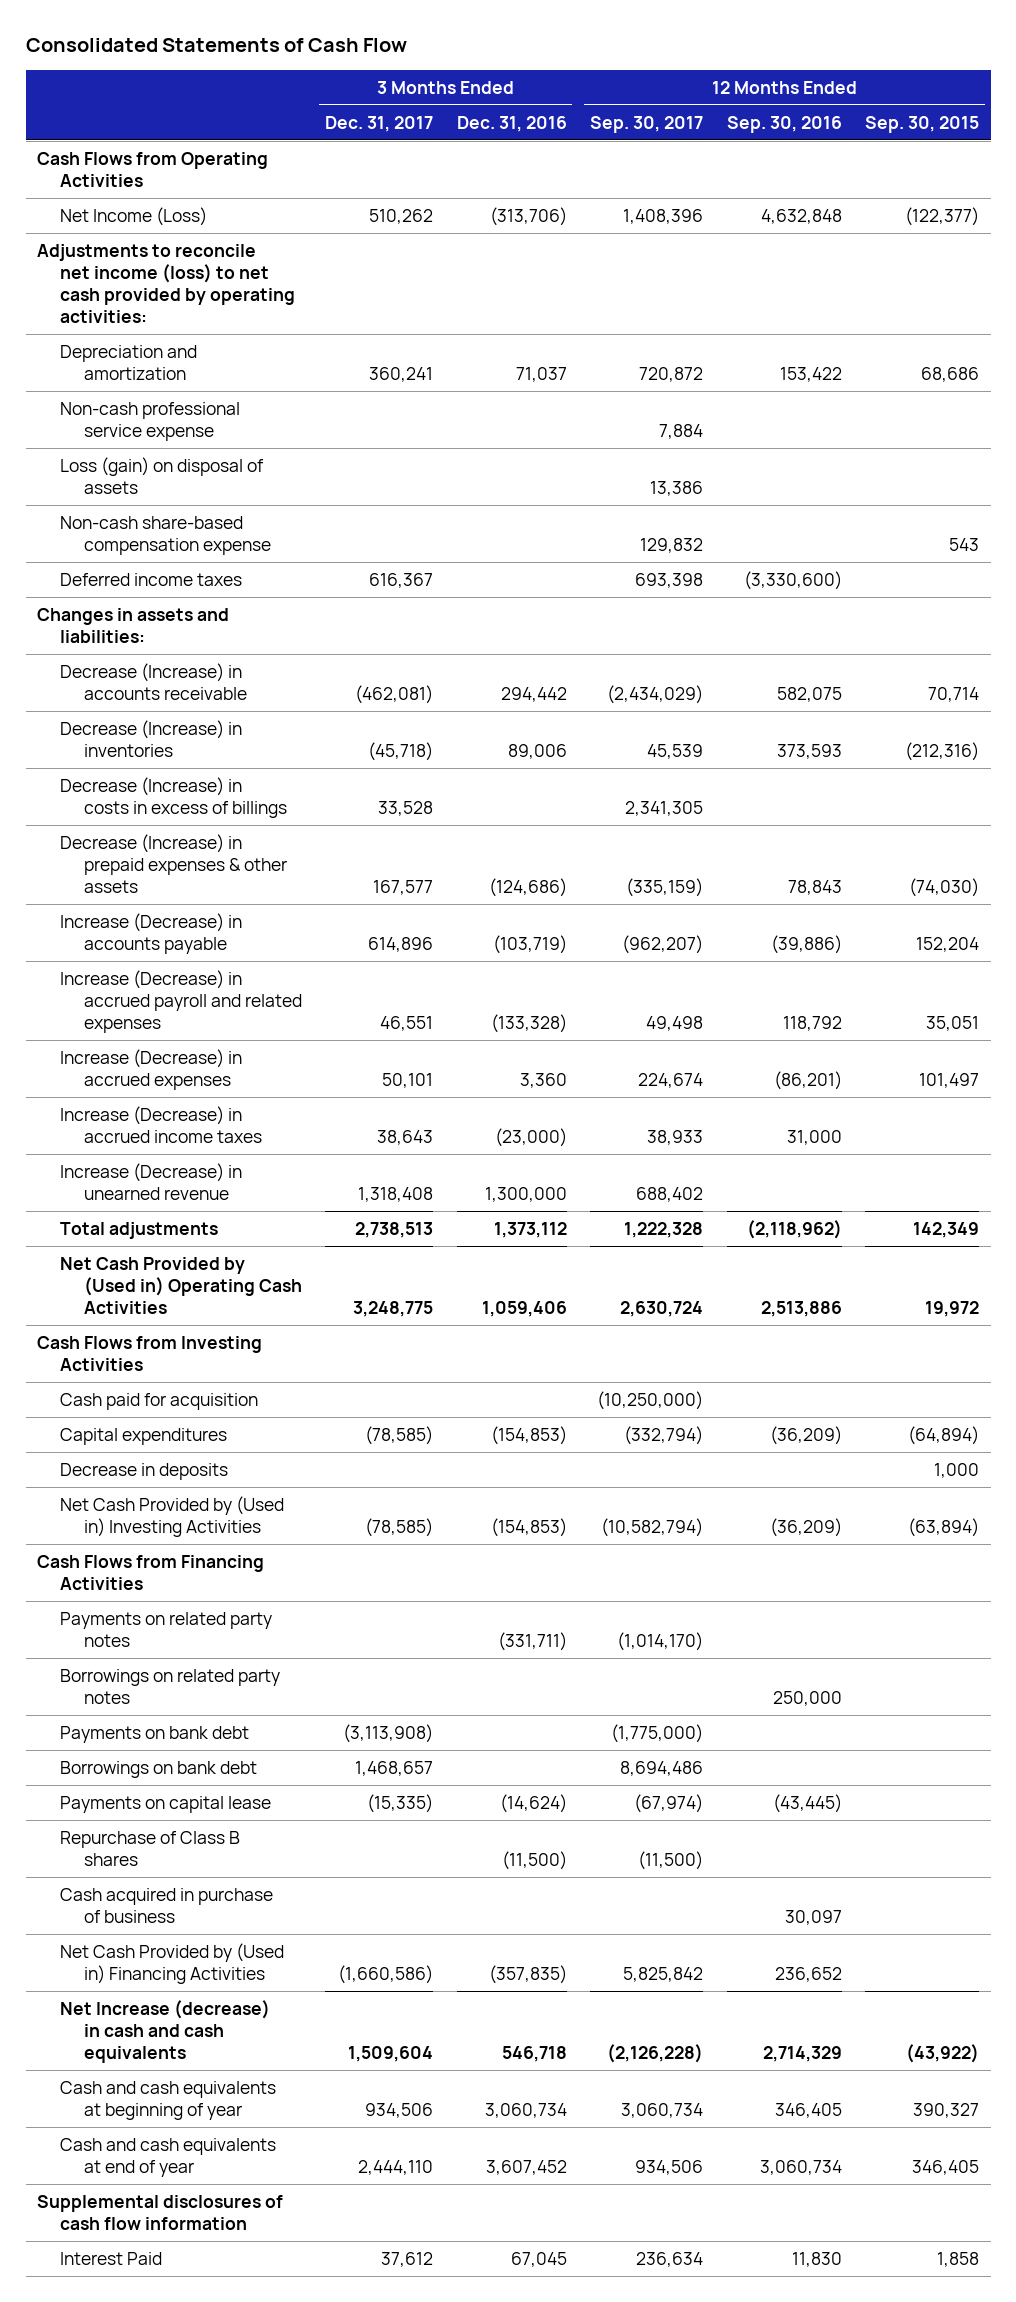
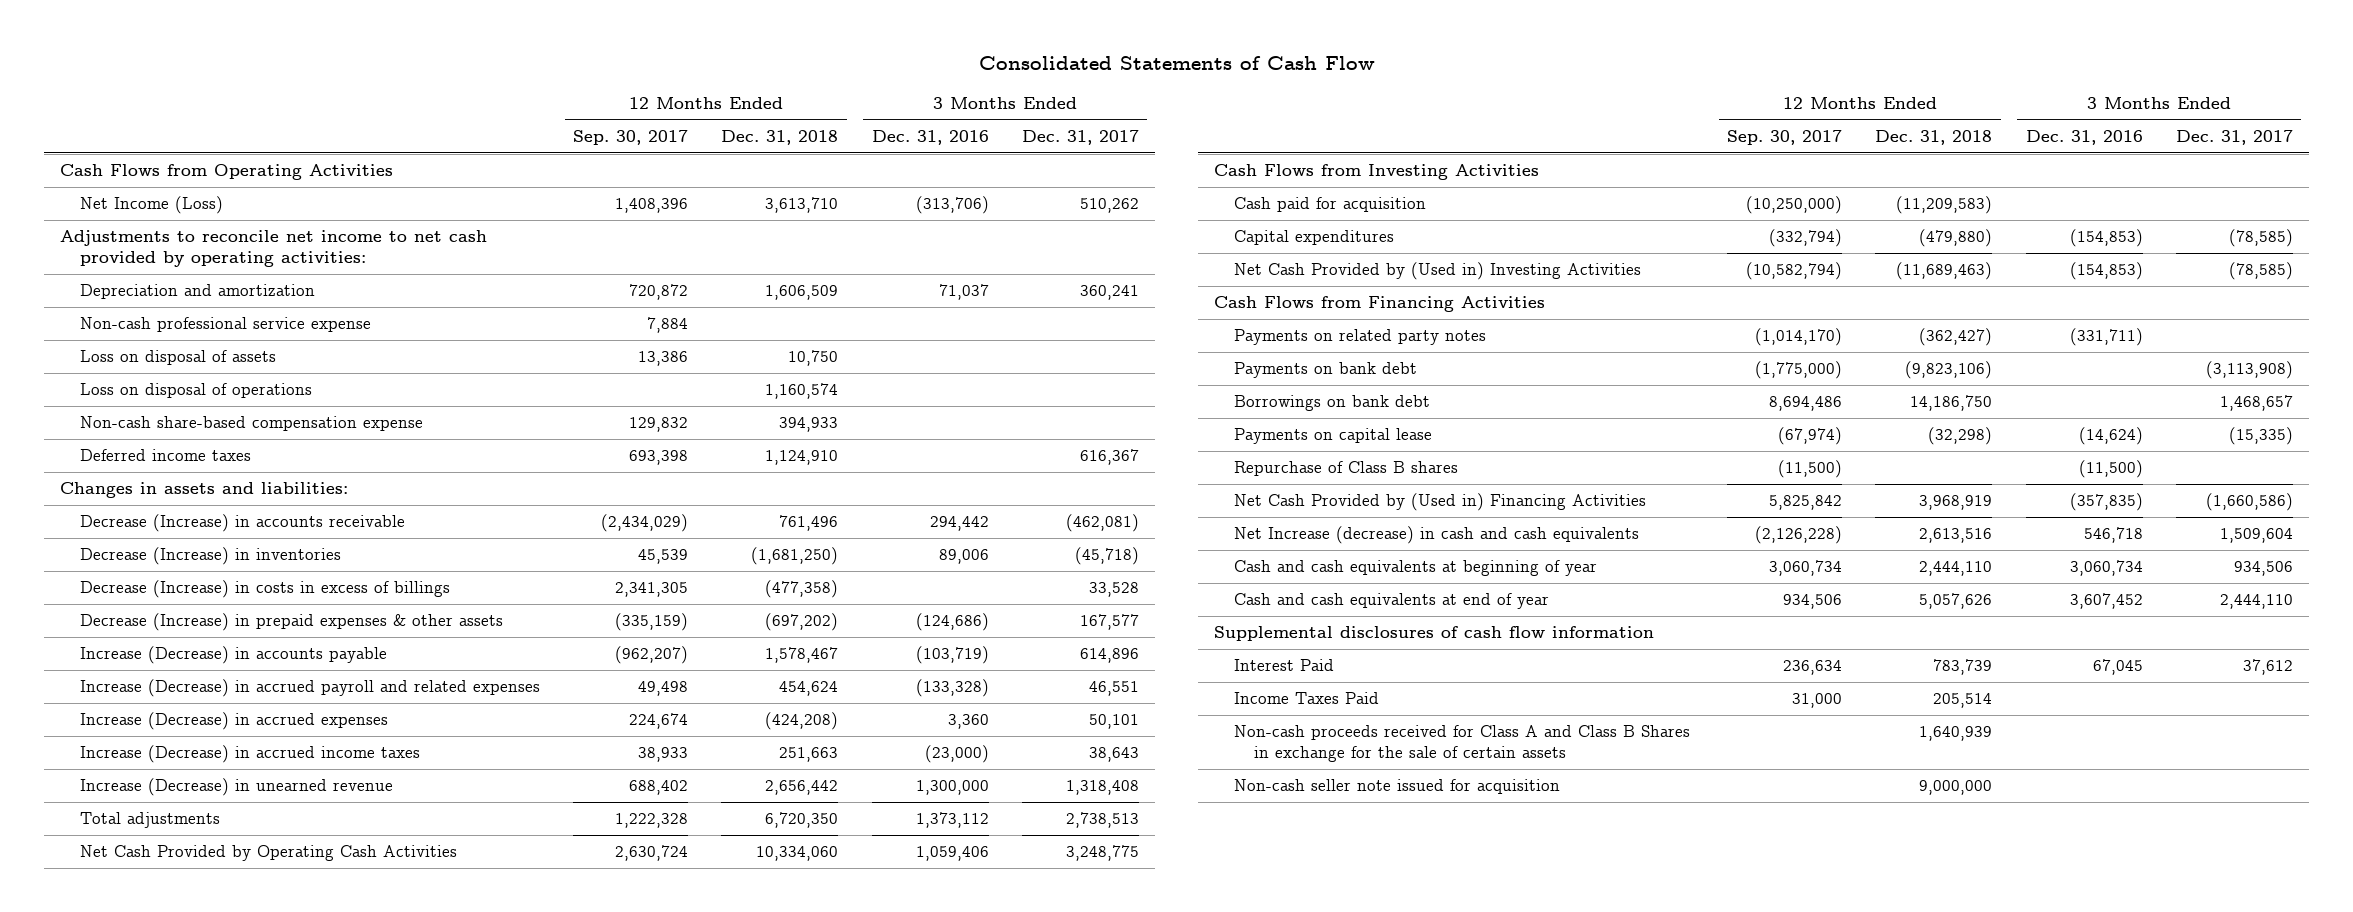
[726,115,842,133] Sep. 30, 2016 -> none
[865,115,980,133] Sep. 30, 2015 -> none
none -> [721,130,839,146] Dec. 31, 2018
[37,243,296,323] Adjustments to reconcile net income (loss) to net cash provided by operating activities: -> [60,230,488,268] Adjustments to reconcile net income to net cash provided by operating activities:
[60,456,265,494] Loss (gain) on disposal of assets -> [79,350,276,366] Loss on disposal of assets
none -> [79,383,312,399] Loss on disposal of operations
[60,1256,302,1314] Net Cash Provided by (Used in) Operating Cash Activities -> [79,845,457,862] Net Cash Provided by Operating Cash Activities
[60,1462,229,1480] Decrease in deposits -> none
[60,1668,281,1704] Borrowings on related party notes -> none
[60,1887,274,1923] Cash acquired in purchase of business -> none
none -> [1234,692,1380,705] Income Taxes Paid
none -> [1234,725,1691,763] Non-cash proceeds received for Class A and Class B Shares in exchange for the sale of certain assets
none -> [1234,779,1561,795] Non-cash seller note issued for acquisition

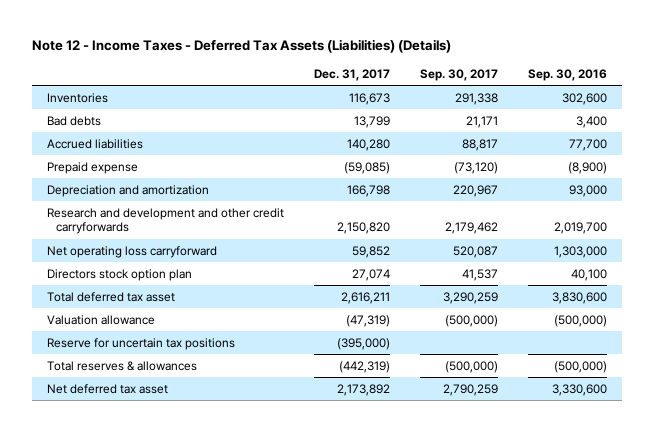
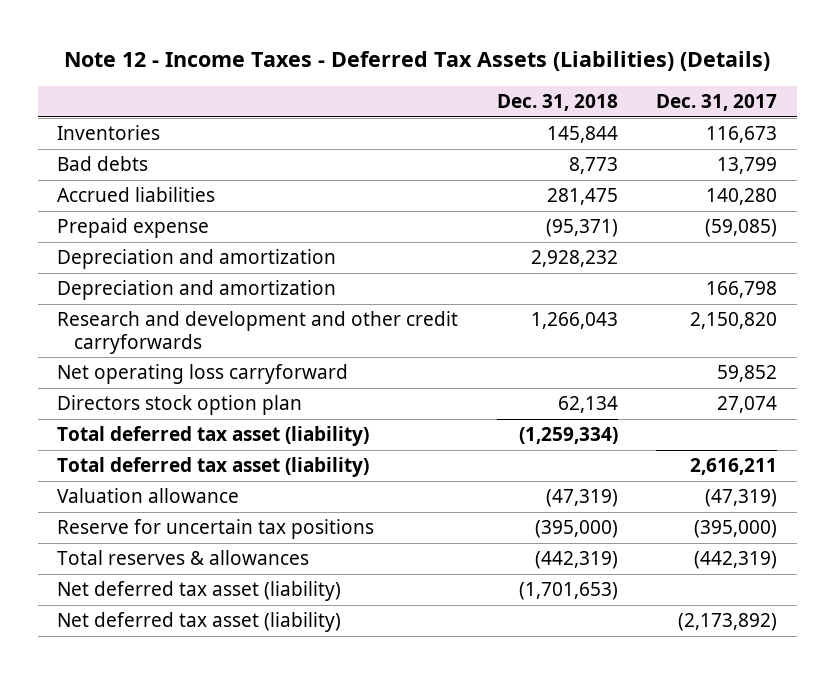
[419,68,498,81] Sep. 30, 2017 -> none
[527,68,607,81] Sep. 30, 2016 -> none
none -> [496,94,618,112] Dec. 31, 2018
none -> [57,249,337,270] Depreciation and amortization
none -> [57,426,370,447] Total deferred tax asset (liability)
[46,291,175,302] Total deferred tax asset -> [57,457,370,478] Total deferred tax asset (liability)
none -> [57,581,342,602] Net deferred tax asset (liability)
[46,383,168,394] Net deferred tax asset -> [57,612,342,633] Net deferred tax asset (liability)
[336,383,390,396] 2,173,892 -> [678,613,778,632] (2,173,892)

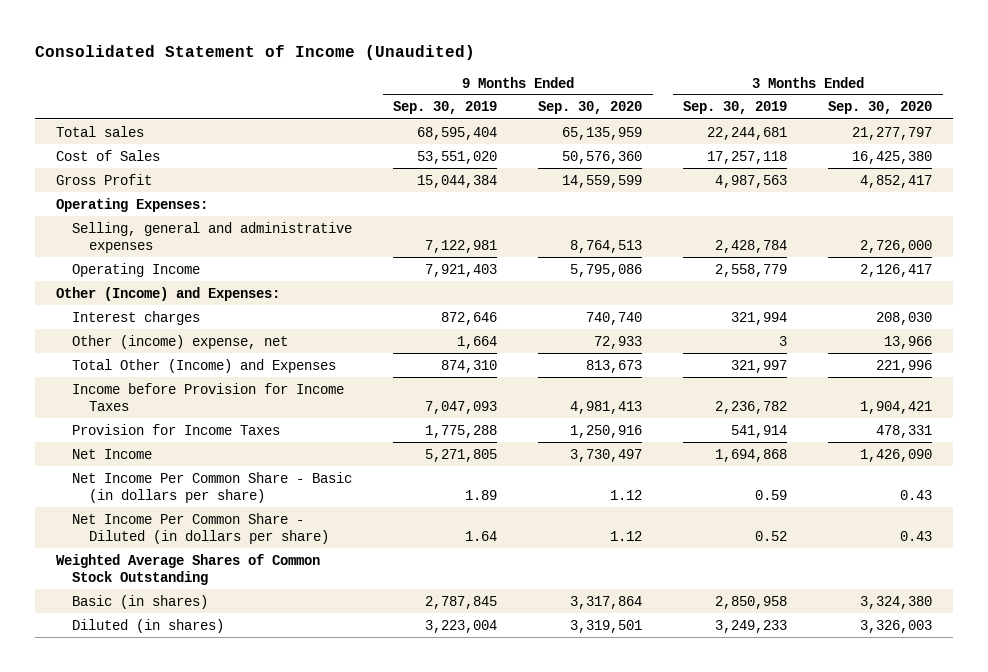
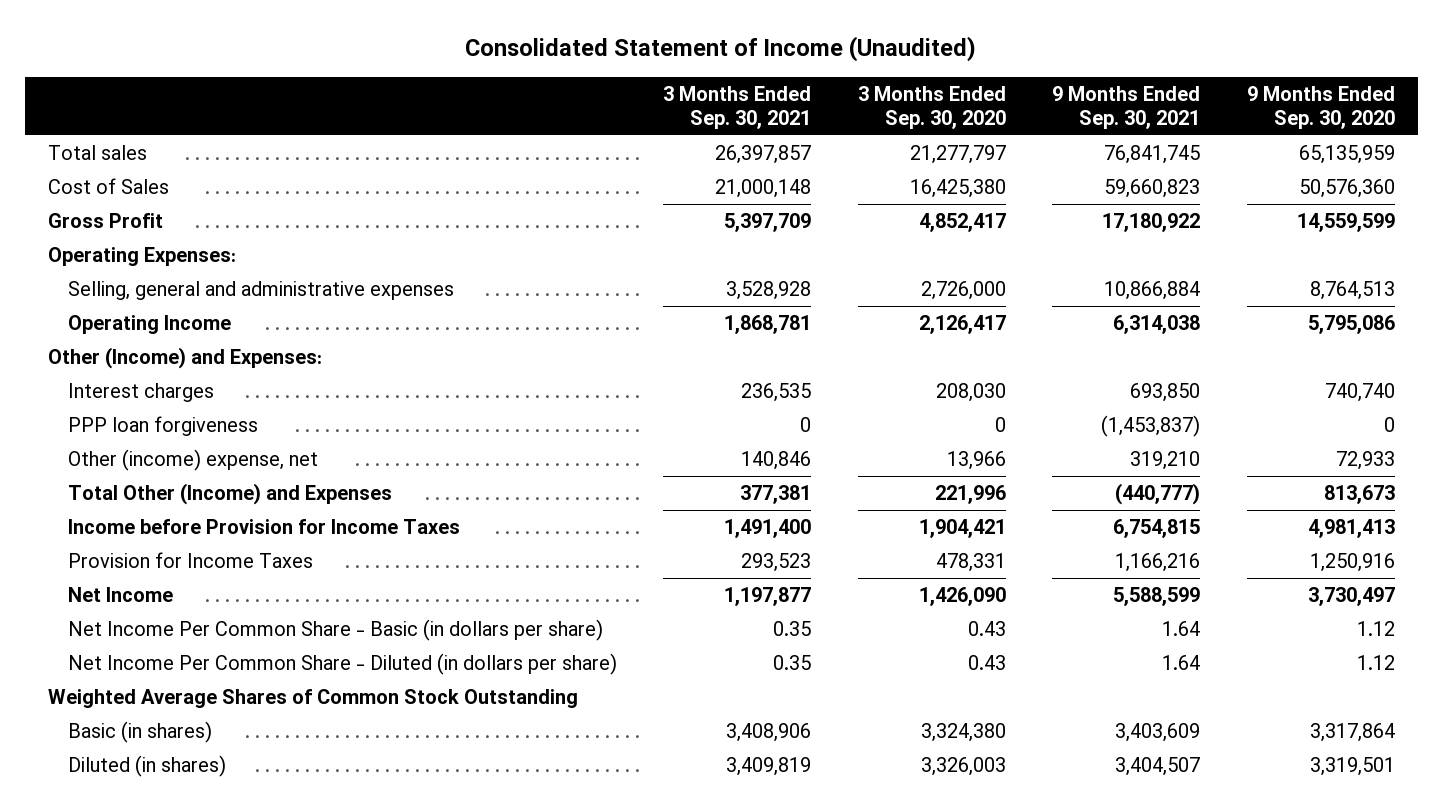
[393,101,498,115] Sep. 30, 2019 -> none
[683,101,788,115] Sep. 30, 2019 -> none
none -> [663,85,812,129] 3 Months Ended Sep. 30, 2021
none -> [1052,85,1201,129] 9 Months Ended Sep. 30, 2021
none -> [67,416,258,437] PPP loan forgiveness

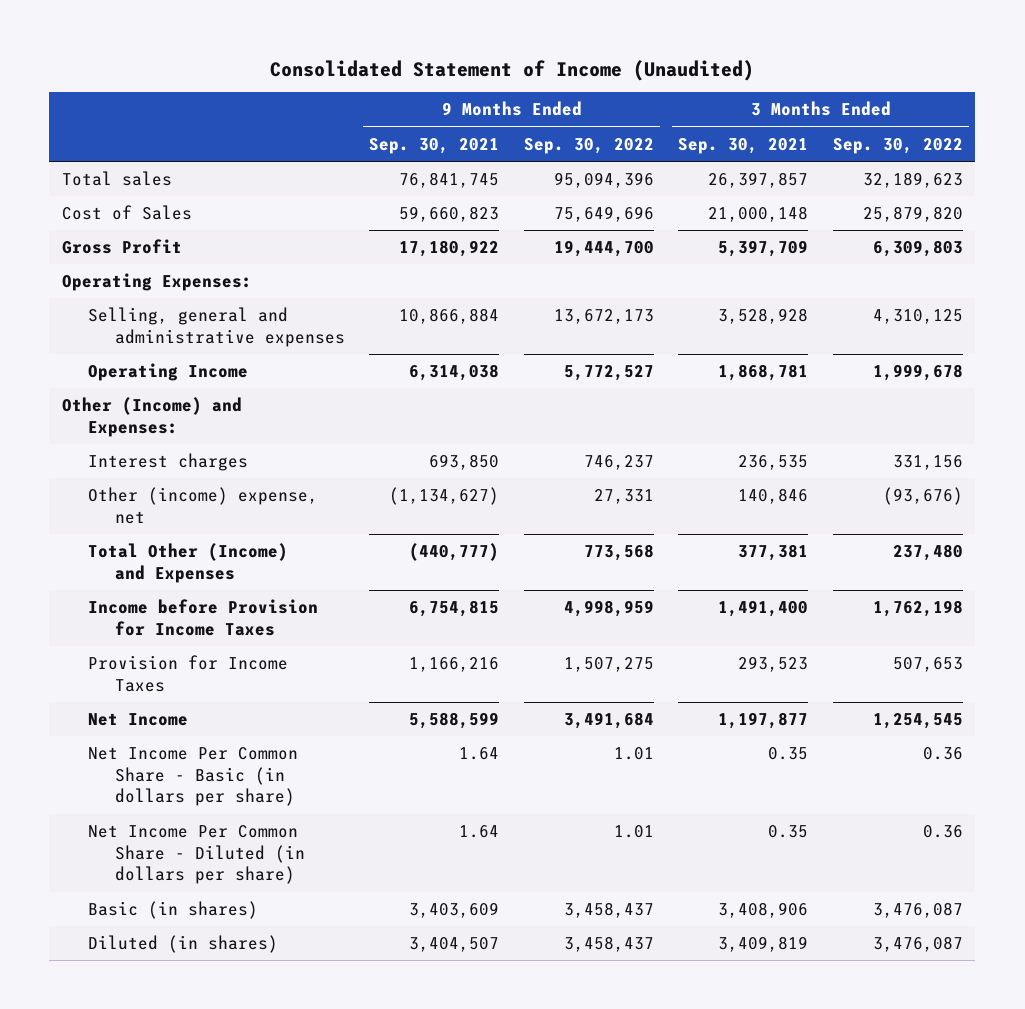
[857,85,1006,129] 3 Months Ended Sep. 30, 2020 -> none
[1246,85,1395,129] 9 Months Ended Sep. 30, 2020 -> none
none -> [523,137,654,154] Sep. 30, 2022
none -> [832,137,963,154] Sep. 30, 2022
[67,416,258,437] PPP loan forgiveness -> none
[1130,451,1201,471] 319,210 -> [389,487,500,506] (1,134,627)
[48,689,579,709] Weighted Average Shares of Common Stock Outstanding -> none

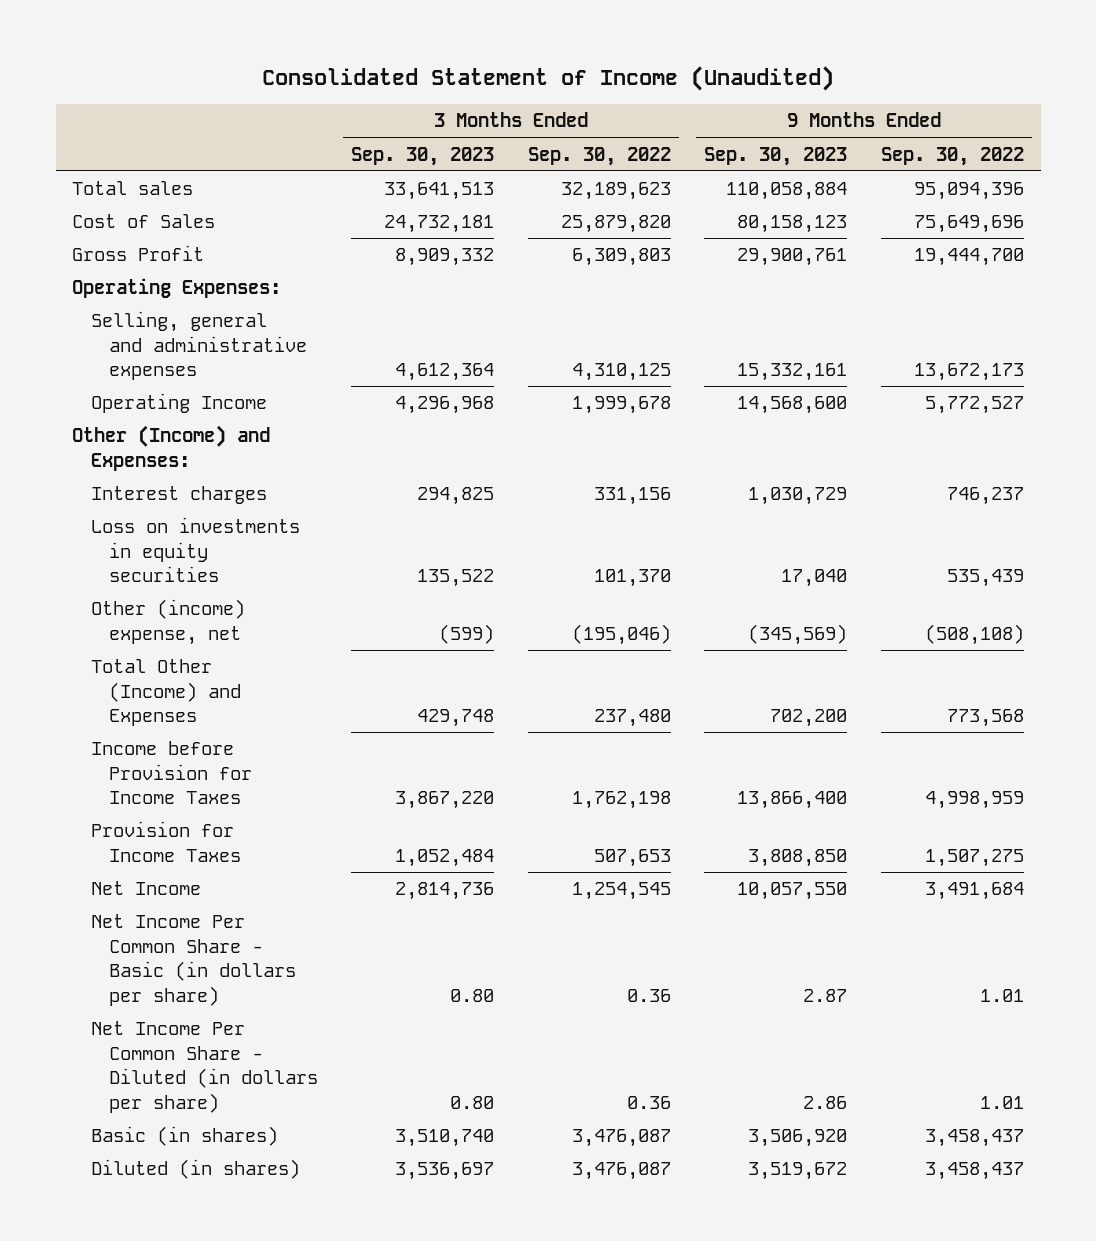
[369,137,500,154] Sep. 30, 2021 -> none
[678,137,809,154] Sep. 30, 2021 -> none
none -> [351,146,495,166] Sep. 30, 2023
none -> [704,146,848,166] Sep. 30, 2023
none -> [90,517,300,583] Loss on investments in equity securities
[593,489,654,505] 27,331 -> [925,623,1025,645] (508,108)
[882,487,963,506] (93,676) -> [571,623,671,645] (195,046)

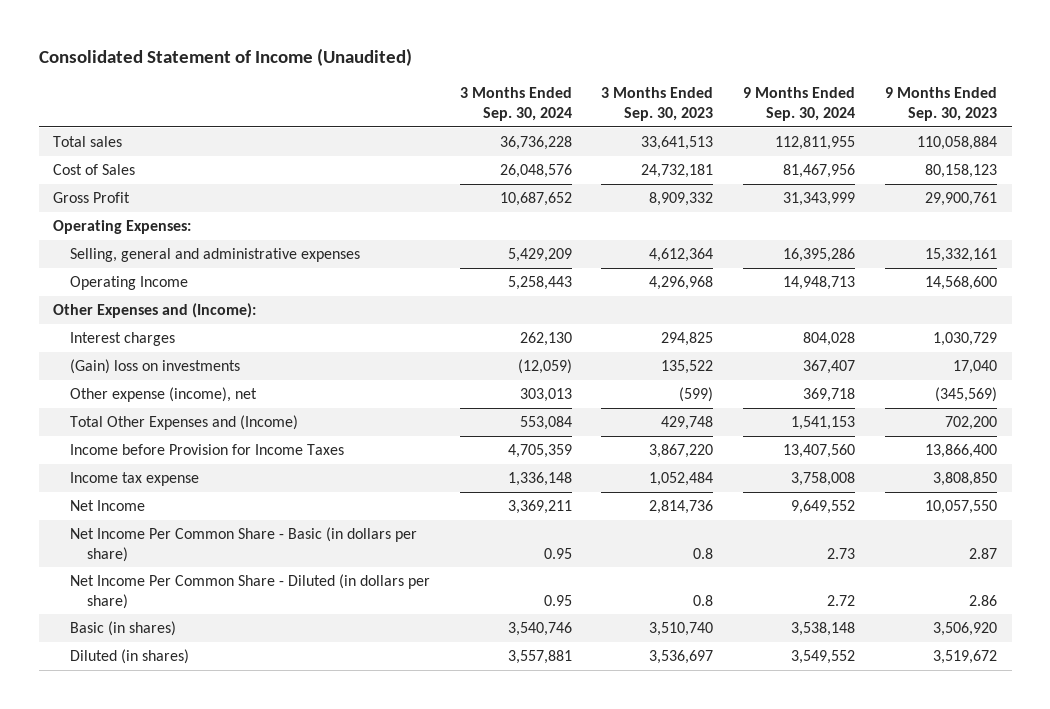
[527,146,671,166] Sep. 30, 2022 -> none
[881,146,1025,166] Sep. 30, 2022 -> none
none -> [459,87,572,121] 3 Months Ended Sep. 30, 2024
none -> [743,87,856,121] 9 Months Ended Sep. 30, 2024
[72,425,271,471] Other (Income) and Expenses: -> [53,303,257,319] Other Expenses and (Income):
[90,517,300,583] Loss on investments in equity securities -> [69,359,240,375] (Gain) loss on investments
[90,599,245,645] Other (income) expense, net -> [69,387,257,403] Other expense (income), net
[90,659,241,727] Total Other (Income) and Expenses -> [69,415,298,431] Total Other Expenses and (Income)
[90,821,241,862] Provision for Income Taxes -> [69,472,199,487] Income tax expense
[450,989,495,1003] 0.80 -> [693,547,714,559] 0.8
[450,1096,495,1110] 0.80 -> [693,594,714,606] 0.8

